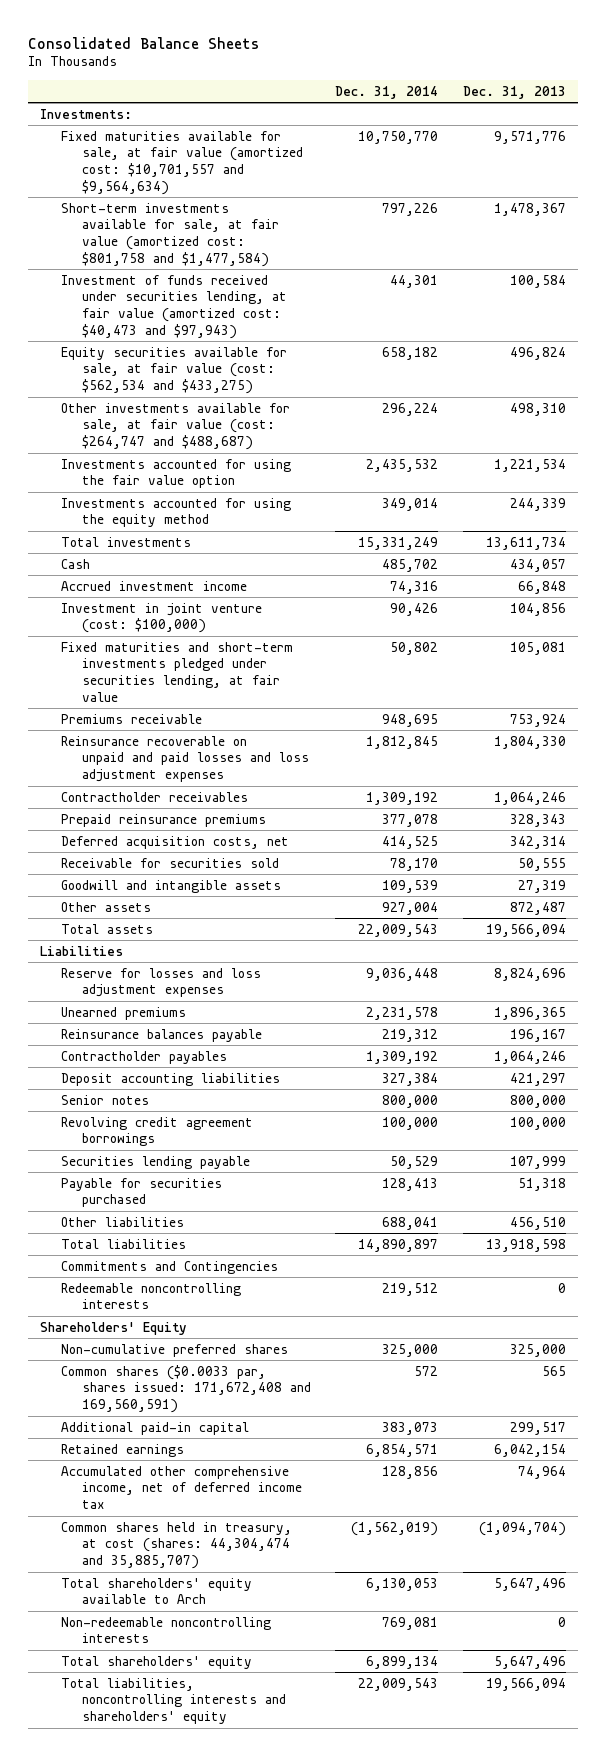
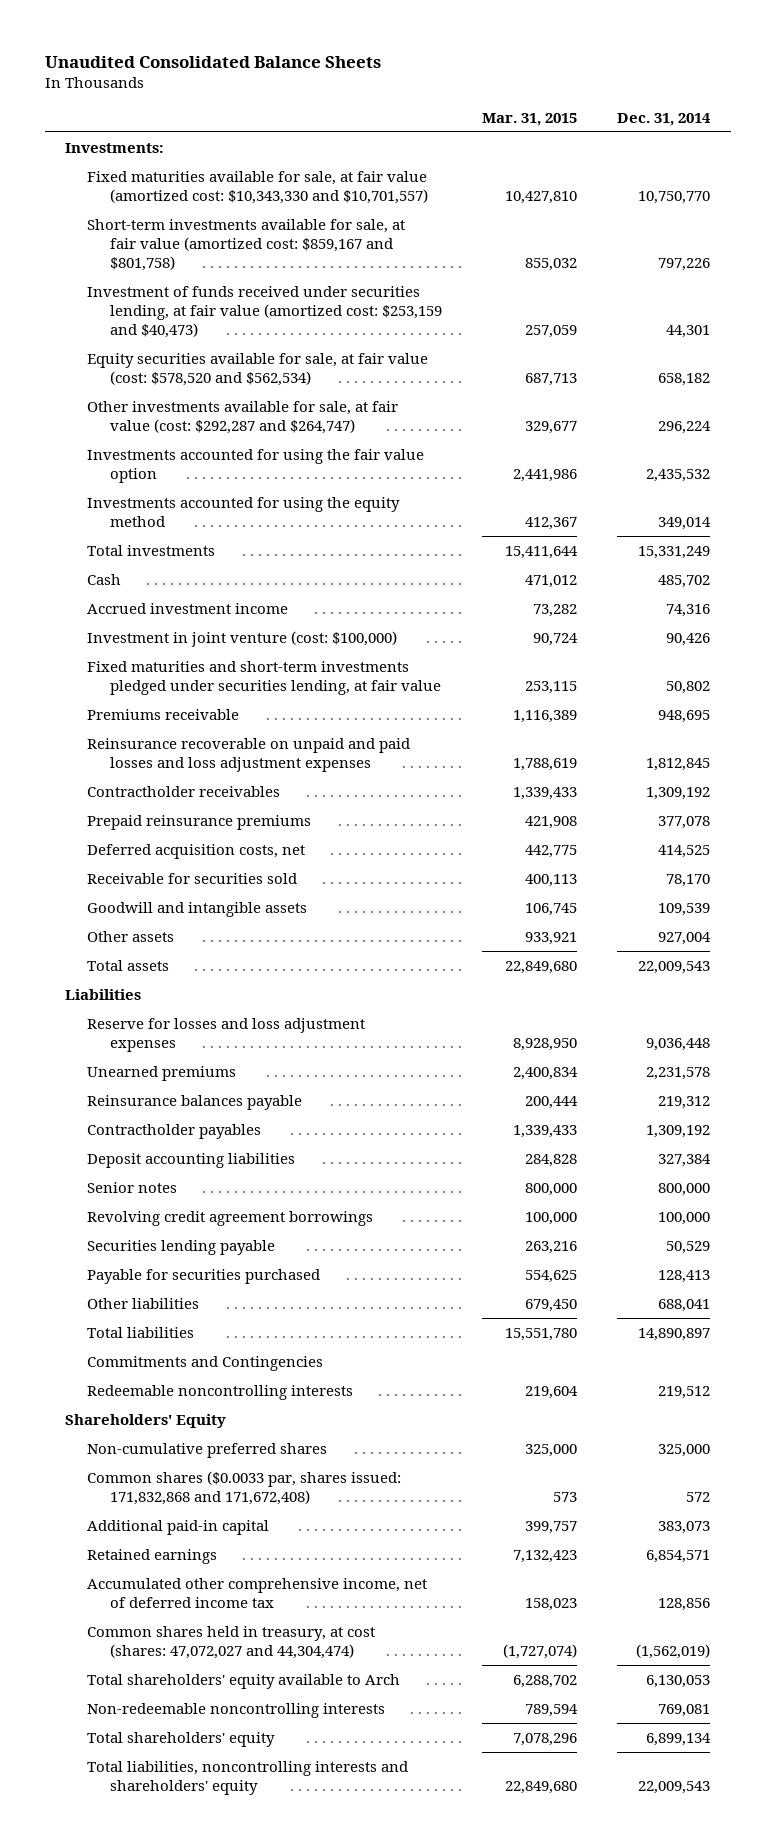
[27,36,259,49] Consolidated Balance Sheets -> [44,56,381,69] Unaudited Consolidated Balance Sheets
[462,85,566,99] Dec. 31, 2013 -> none
none -> [482,112,578,126] Mar. 31, 2015
[60,130,303,195] Fixed maturities available for sale, at fair value (amortized cost: $10,701,557 and $9,564,634) -> [87,170,429,204] Fixed maturities available for sale, at fair value (amortized cost: $10,343,330 and $10,701,557)
[60,202,279,267] Short-term investments available for sale, at fair value (amortized cost: $801,758 and $1,477,584) -> [87,218,406,272] Short-term investments available for sale, at fair value (amortized cost: $859,167 and $801,758)
[60,274,287,339] Investment of funds received under securities lending, at fair value (amortized cost: $40,473 and $97,943) -> [87,285,443,339] Investment of funds received under securities lending, at fair value (amortized cost: $253,159 and $40,473)
[60,346,287,395] Equity securities available for sale, at fair value (cost: $562,534 and $433,275) -> [87,352,429,386] Equity securities available for sale, at fair value (cost: $578,520 and $562,534)
[60,402,290,451] Other investments available for sale, at fair value (cost: $264,747 and $488,687) -> [87,400,399,434] Other investments available for sale, at fair value (cost: $292,287 and $264,747)
[60,1364,311,1414] Common shares ($0.0033 par, shares issued: 171,672,408 and 169,560,591) -> [87,1470,402,1505] Common shares ($0.0033 par, shares issued: 171,832,868 and 171,672,408)
[60,1521,292,1570] Common shares held in treasury, at cost (shares: 44,304,474 and 35,885,707) -> [87,1625,376,1659] Common shares held in treasury, at cost (shares: 47,072,027 and 44,304,474)

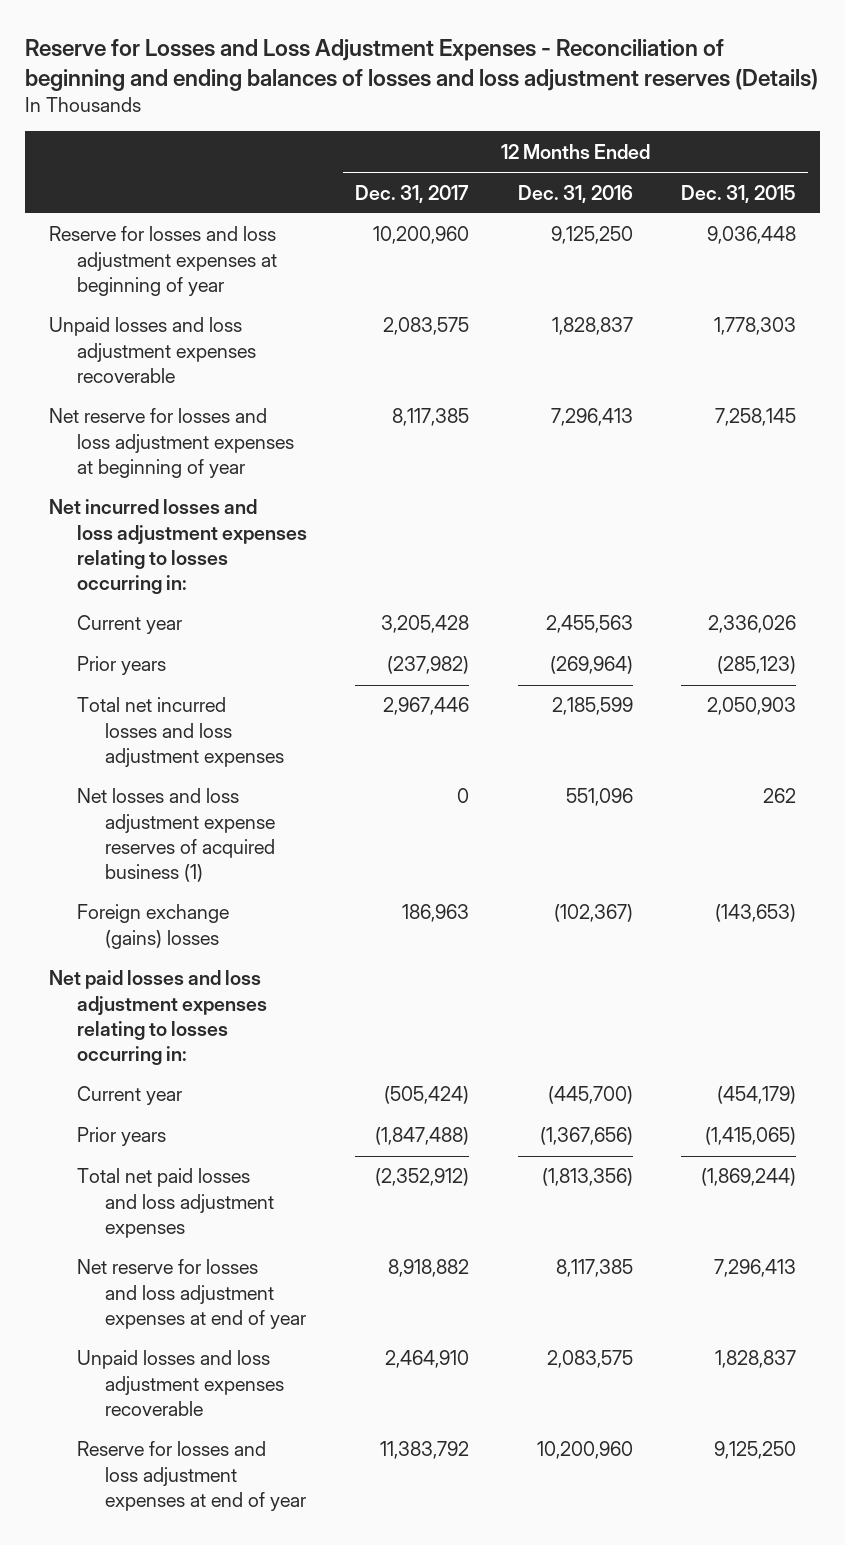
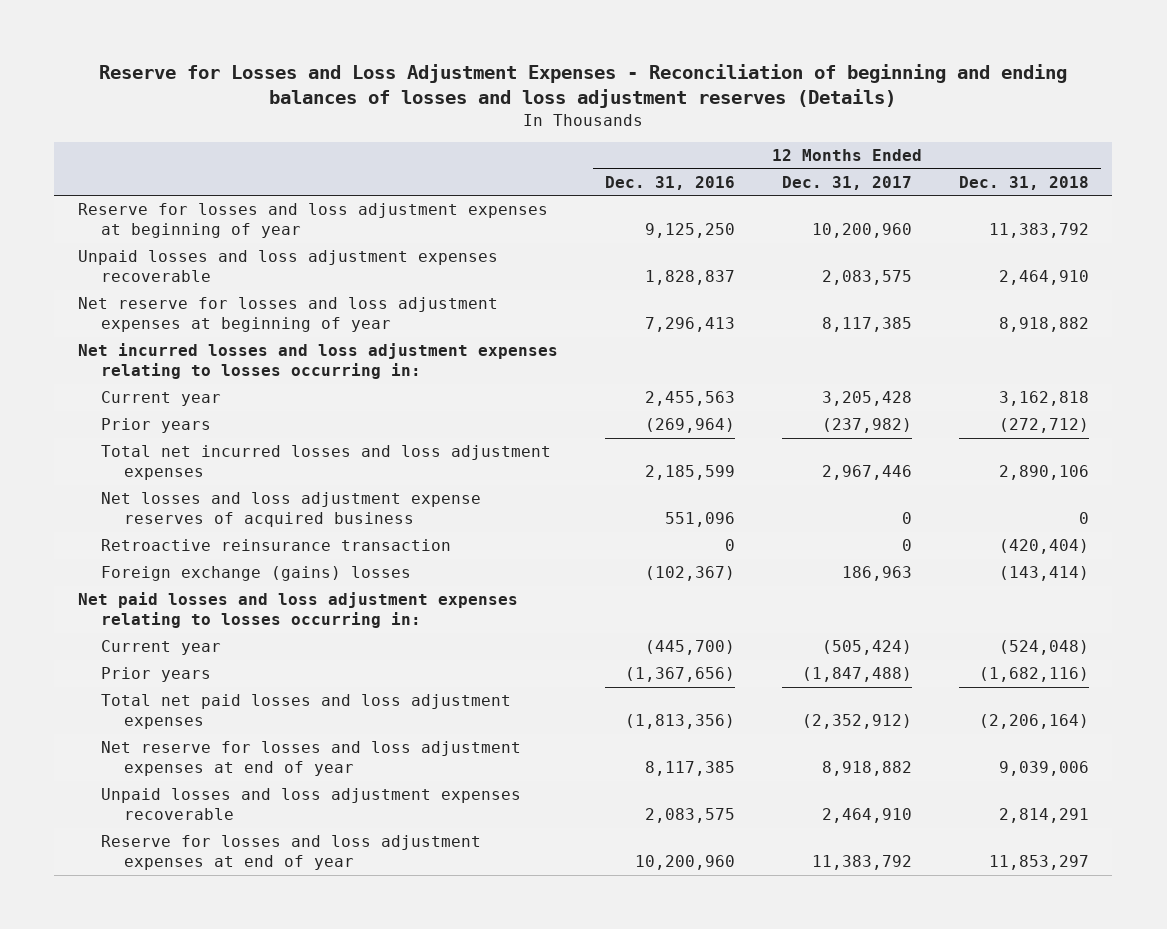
[680,184,796,203] Dec. 31, 2015 -> none
none -> [958,175,1089,190] Dec. 31, 2018
[77,788,276,883] Net losses and loss adjustment expense reserves of acquired business (1) -> [100,492,481,528] Net losses and loss adjustment expense reserves of acquired business
none -> [100,539,451,552] Retroactive reinsurance transaction

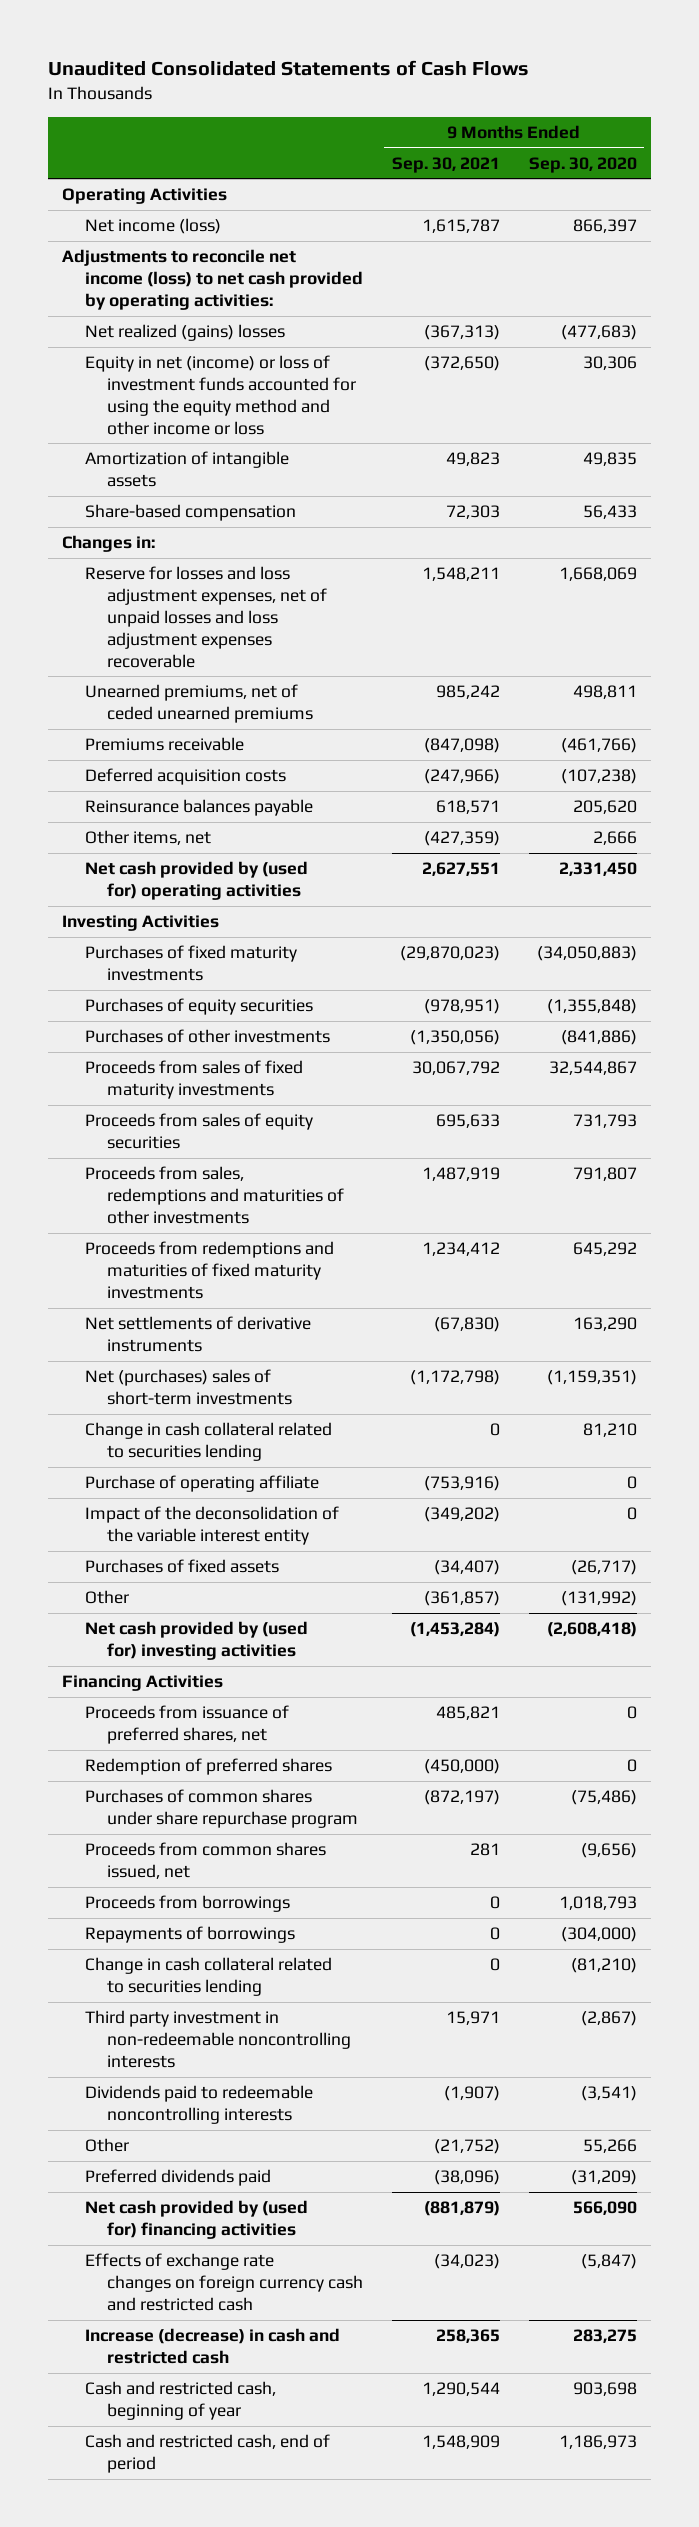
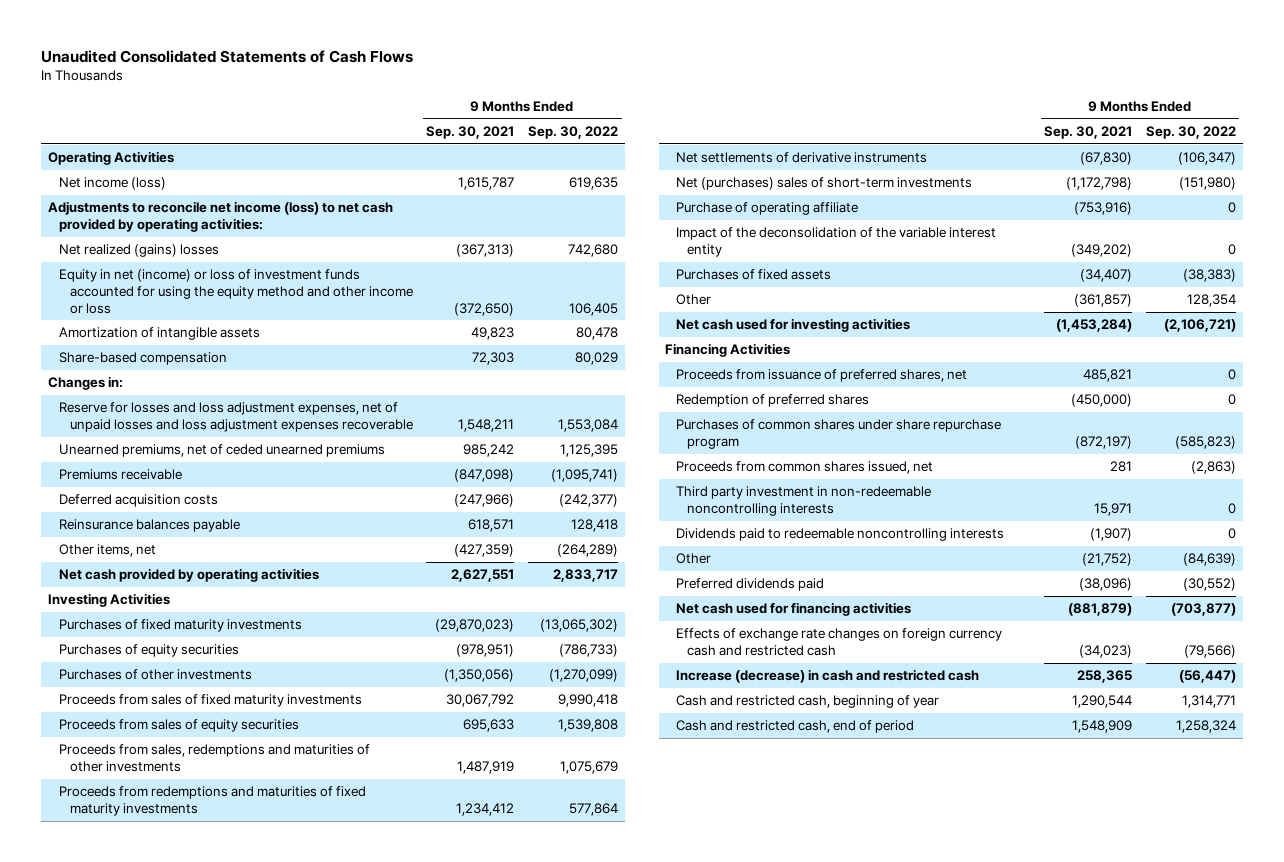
[528,156,637,173] Sep. 30, 2020 -> none
none -> [528,125,619,139] Sep. 30, 2022
[84,861,308,900] Net cash provided by (used for) operating activities -> [58,568,319,583] Net cash provided by operating activities
[84,1422,332,1461] Change in cash collateral related to securities lending -> none
[84,1621,308,1660] Net cash provided by (used for) investing activities -> [676,318,911,333] Net cash used for investing activities
[84,1895,290,1913] Proceeds from borrowings -> none
[84,1926,295,1944] Repayments of borrowings -> none
[84,1957,332,1996] Change in cash collateral related to securities lending -> none
[84,2200,308,2239] Net cash provided by (used for) financing activities -> [676,602,912,617] Net cash used for financing activities

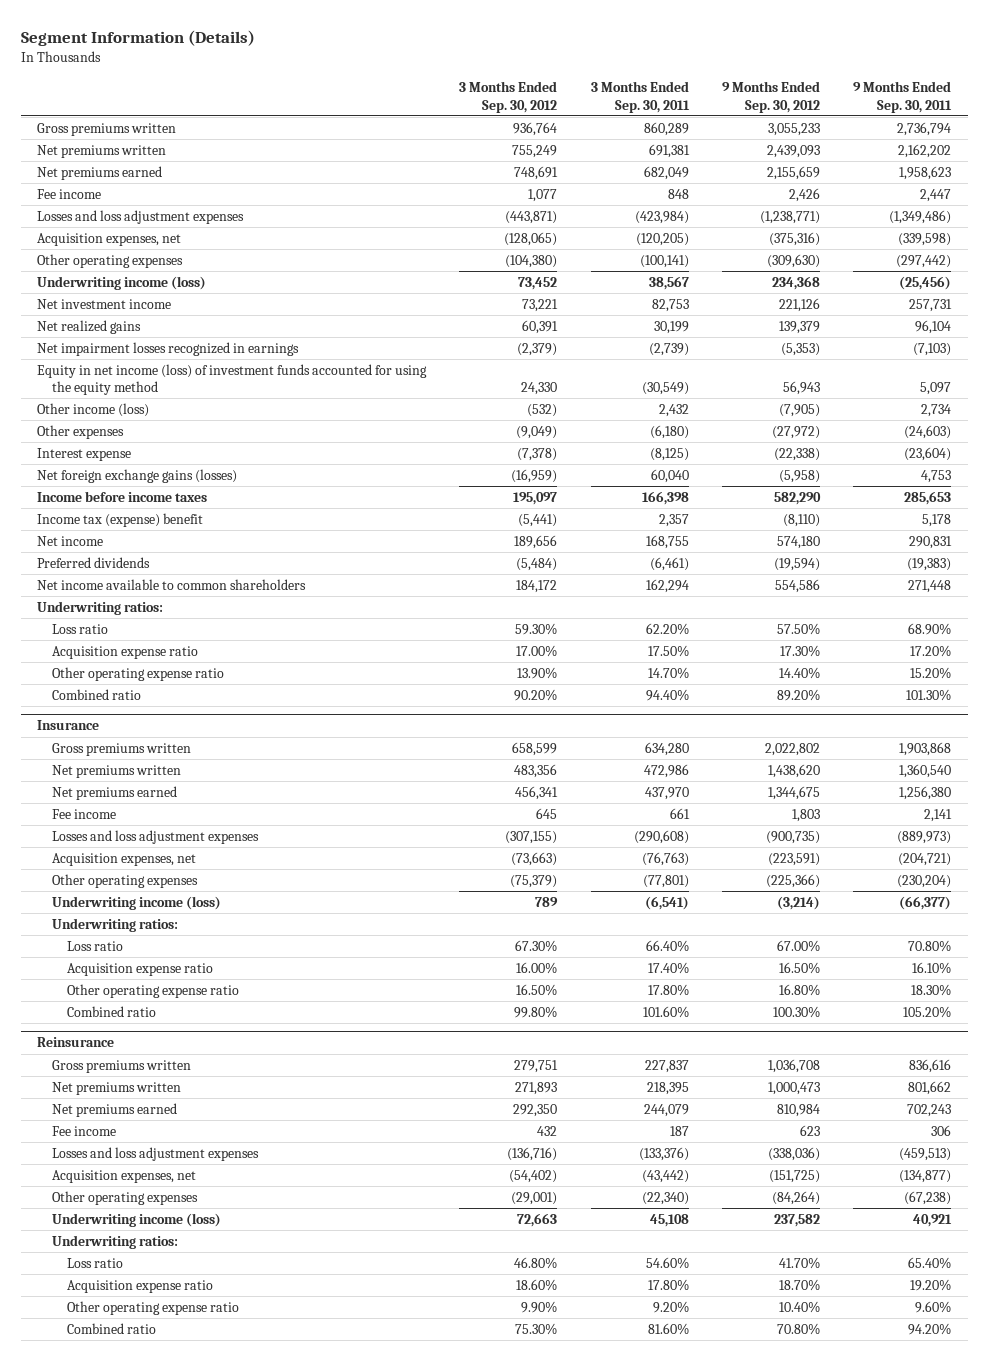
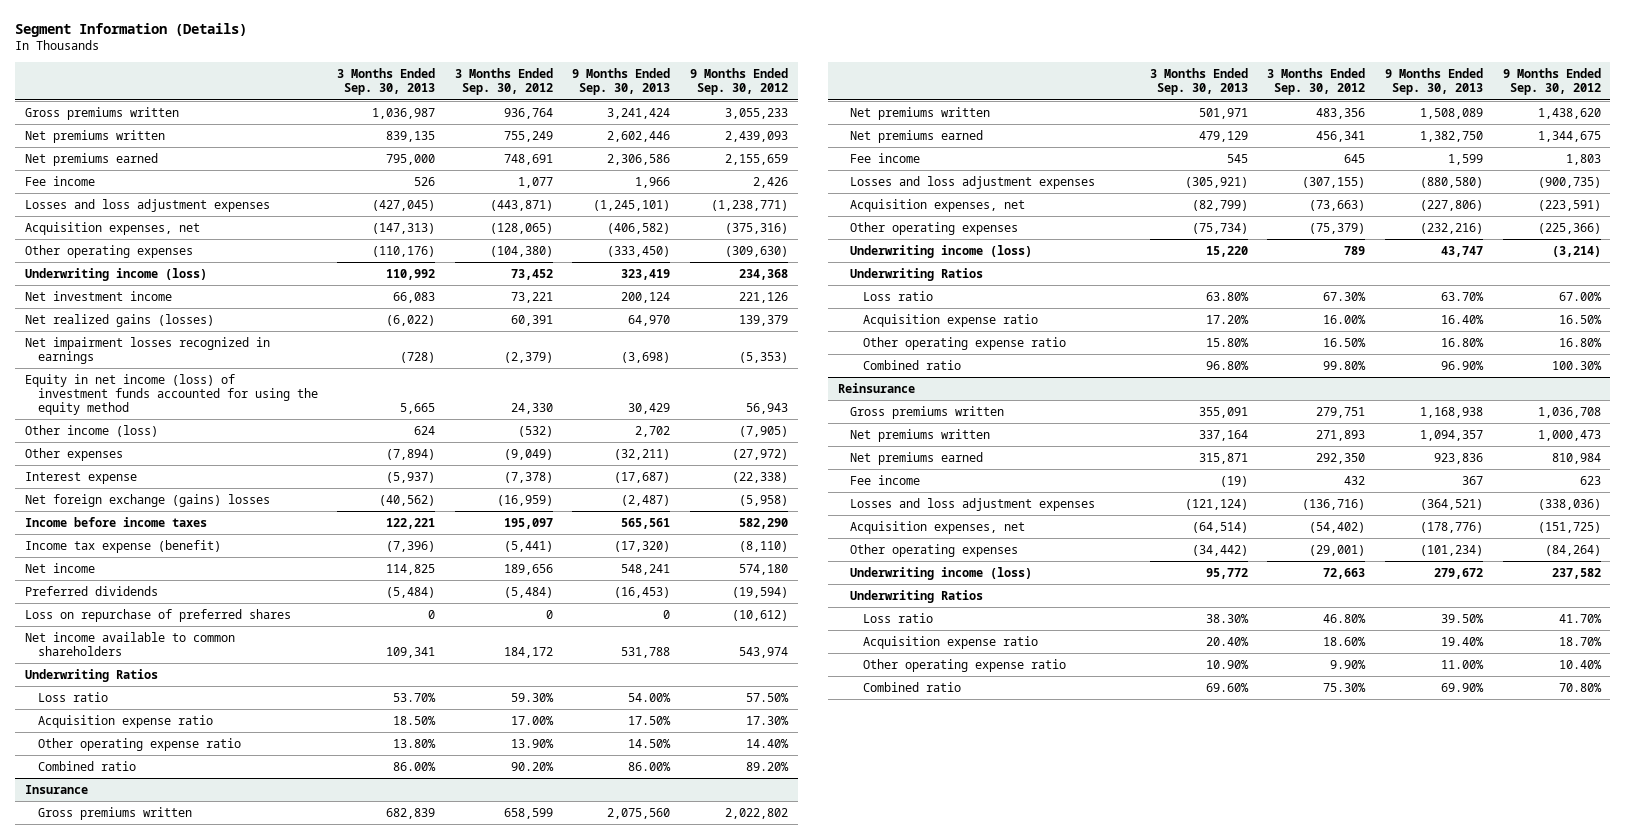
[590,81,690,113] 3 Months Ended Sep. 30, 2011 -> none
[853,81,953,113] 9 Months Ended Sep. 30, 2011 -> none
none -> [337,68,436,96] 3 Months Ended Sep. 30, 2013
none -> [572,68,671,96] 9 Months Ended Sep. 30, 2013
[37,319,142,334] Net realized gains -> [24,313,214,327] Net realized gains (losses)
[37,468,238,483] Net foreign exchange gains (losses) -> [24,493,270,507] Net foreign exchange (gains) losses
[37,512,204,527] Income tax (expense) benefit -> [24,539,221,553] Income tax expense (benefit)
none -> [24,608,291,622] Loss on repurchase of preferred shares
[774,578,820,593] 554,586 -> [738,647,788,659] 543,974
[37,600,164,615] Underwriting ratios: -> [24,668,158,682] Underwriting Ratios
[52,917,179,932] Underwriting ratios: -> [850,267,984,281] Underwriting Ratios
[52,1234,179,1249] Underwriting ratios: -> [850,589,984,603] Underwriting Ratios

